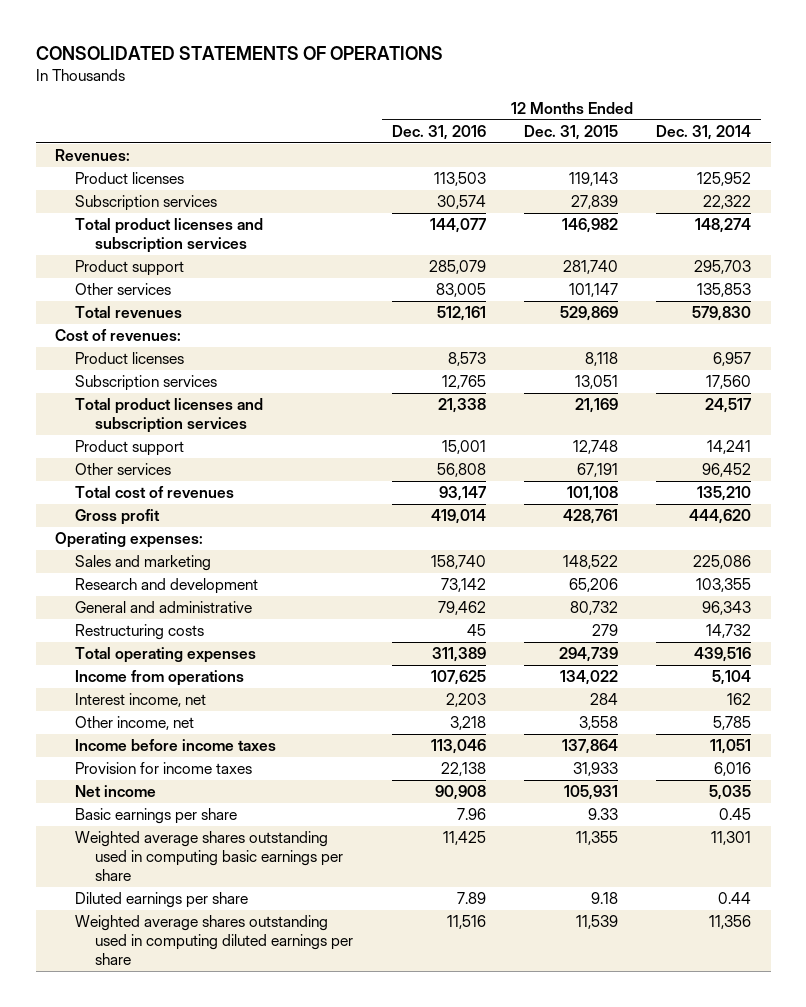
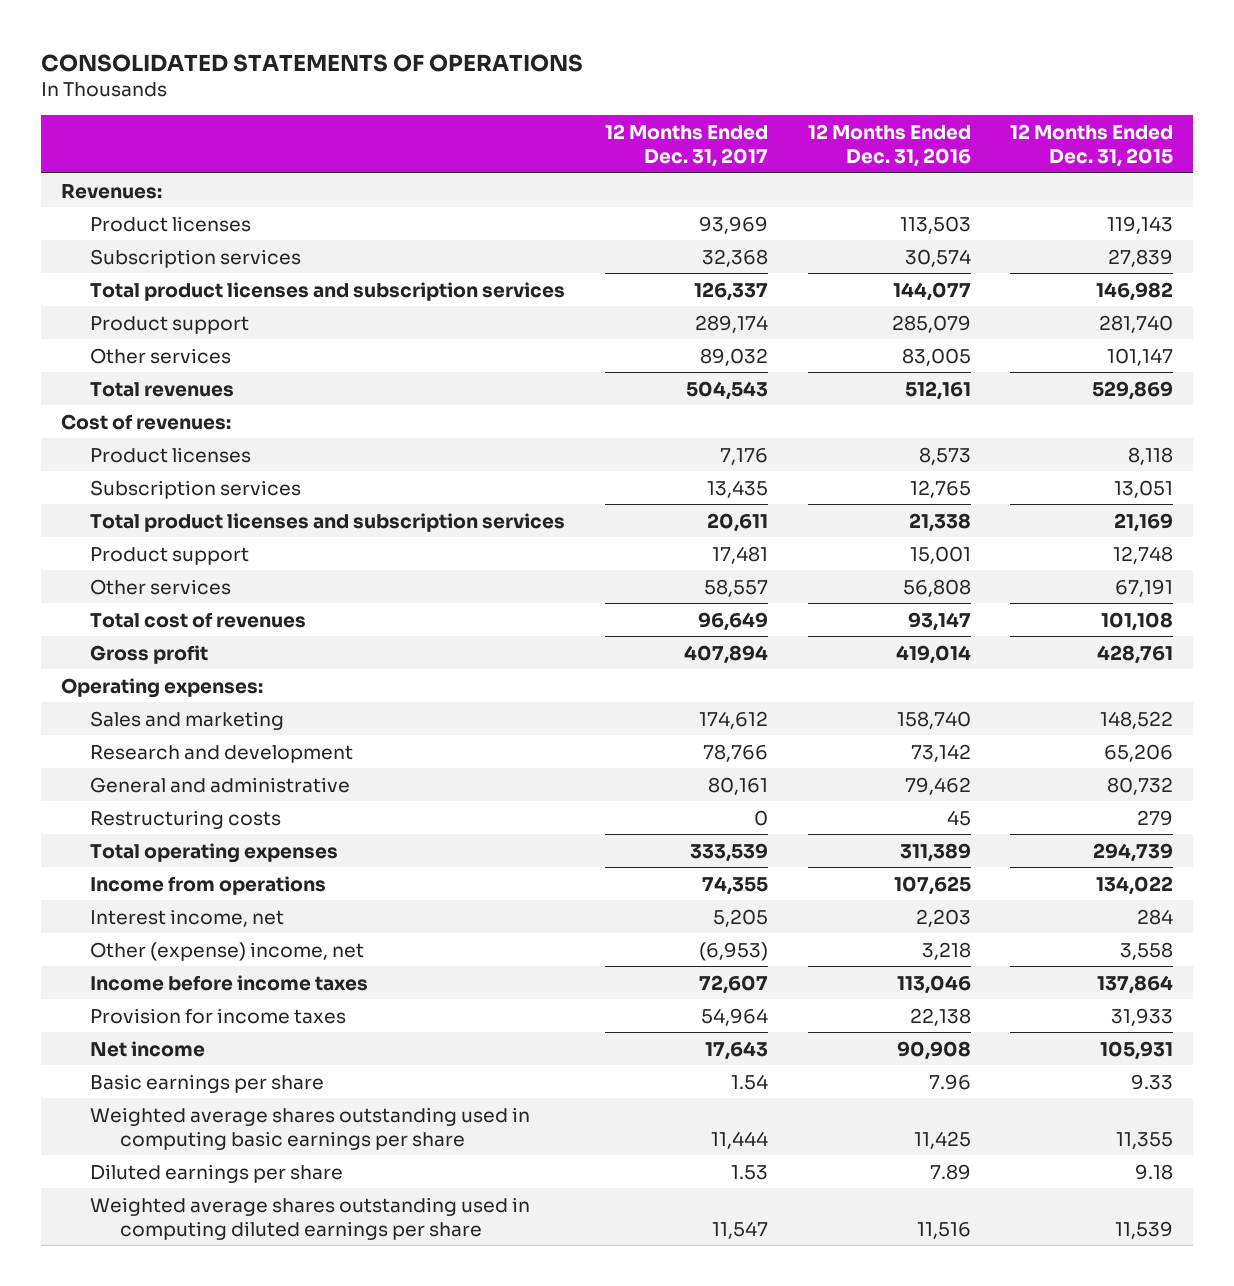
[656,124,752,140] Dec. 31, 2014 -> none
none -> [604,123,768,167] 12 Months Ended Dec. 31, 2017
[74,716,194,731] Other income, net -> [90,941,365,961] Other (expense) income, net

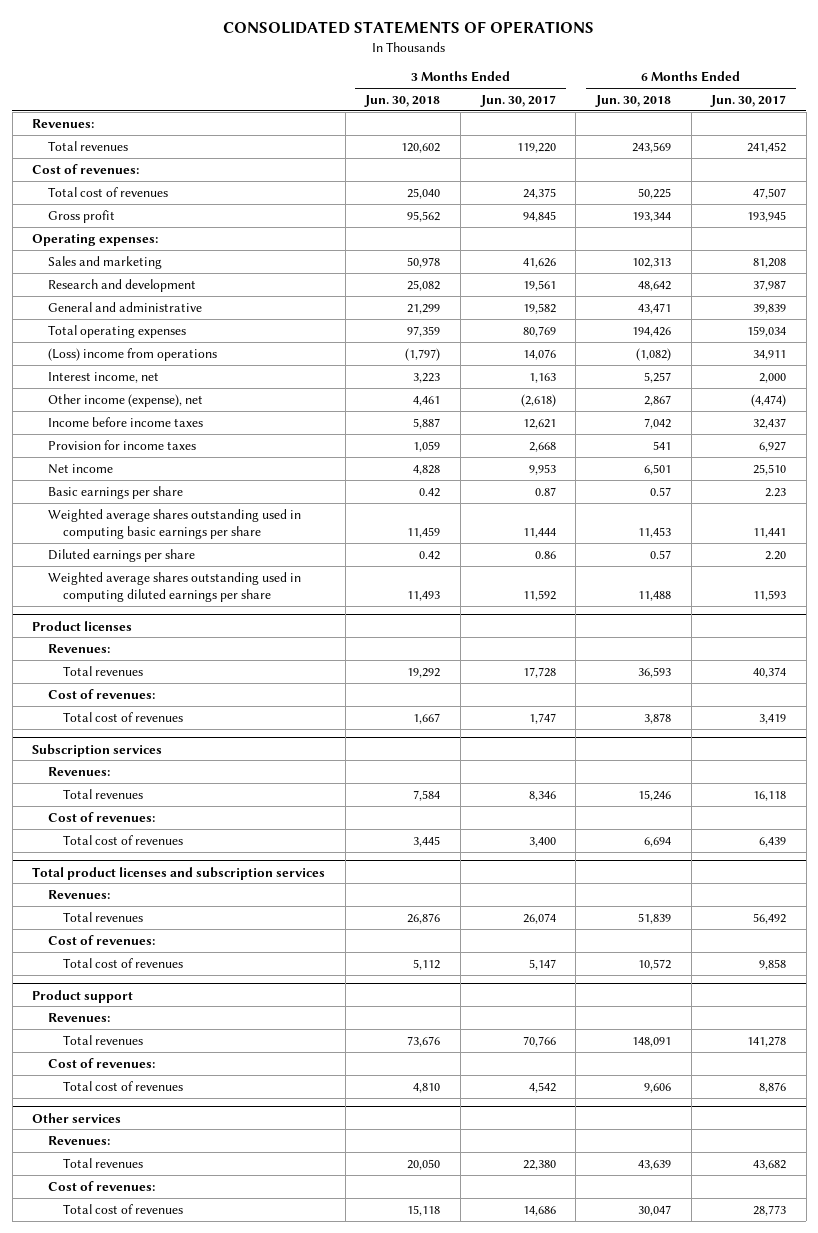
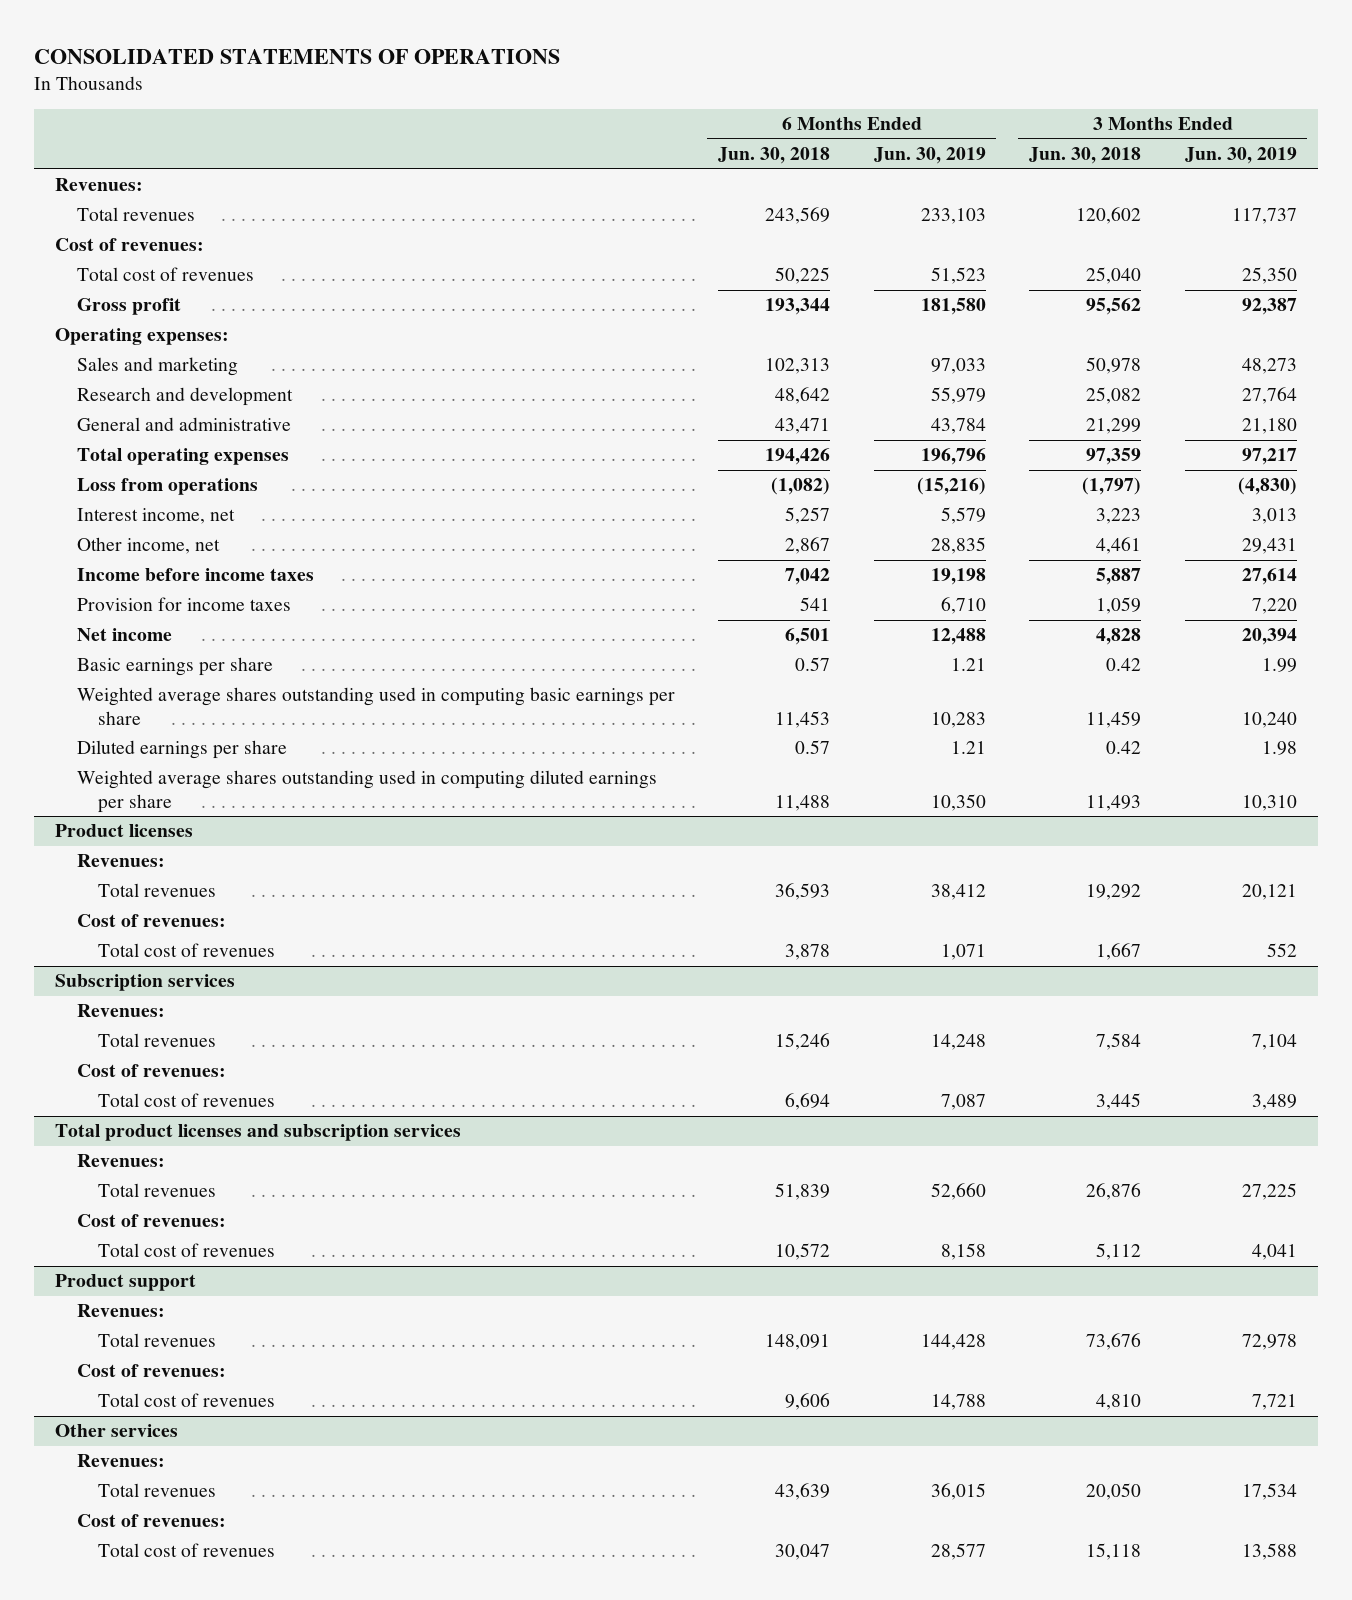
[479,95,556,108] Jun. 30, 2017 -> none
[710,95,787,108] Jun. 30, 2017 -> none
none -> [873,147,986,165] Jun. 30, 2019
none -> [1184,147,1297,165] Jun. 30, 2019
[47,347,217,361] (Loss) income from operations -> [76,478,258,496] Loss from operations
[47,393,203,407] Other income (expense), net -> [76,537,220,555] Other income, net

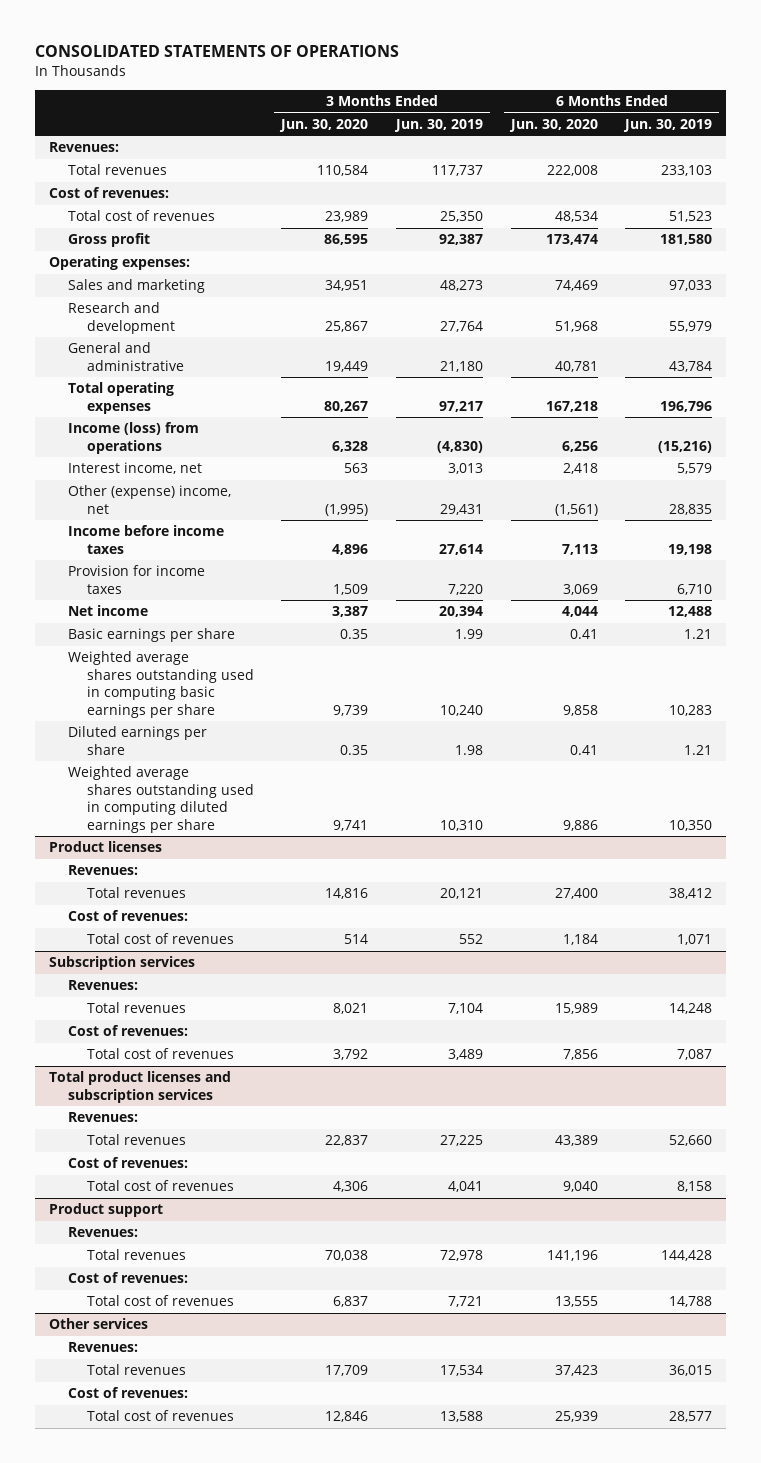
[718,147,831,165] Jun. 30, 2018 -> none
[1029,147,1142,165] Jun. 30, 2018 -> none
none -> [279,118,369,132] Jun. 30, 2020
none -> [508,118,598,132] Jun. 30, 2020
[76,478,258,496] Loss from operations -> [67,422,199,454] Income (loss) from operations
[76,537,220,555] Other income, net -> [67,485,231,514] Other (expense) income, net

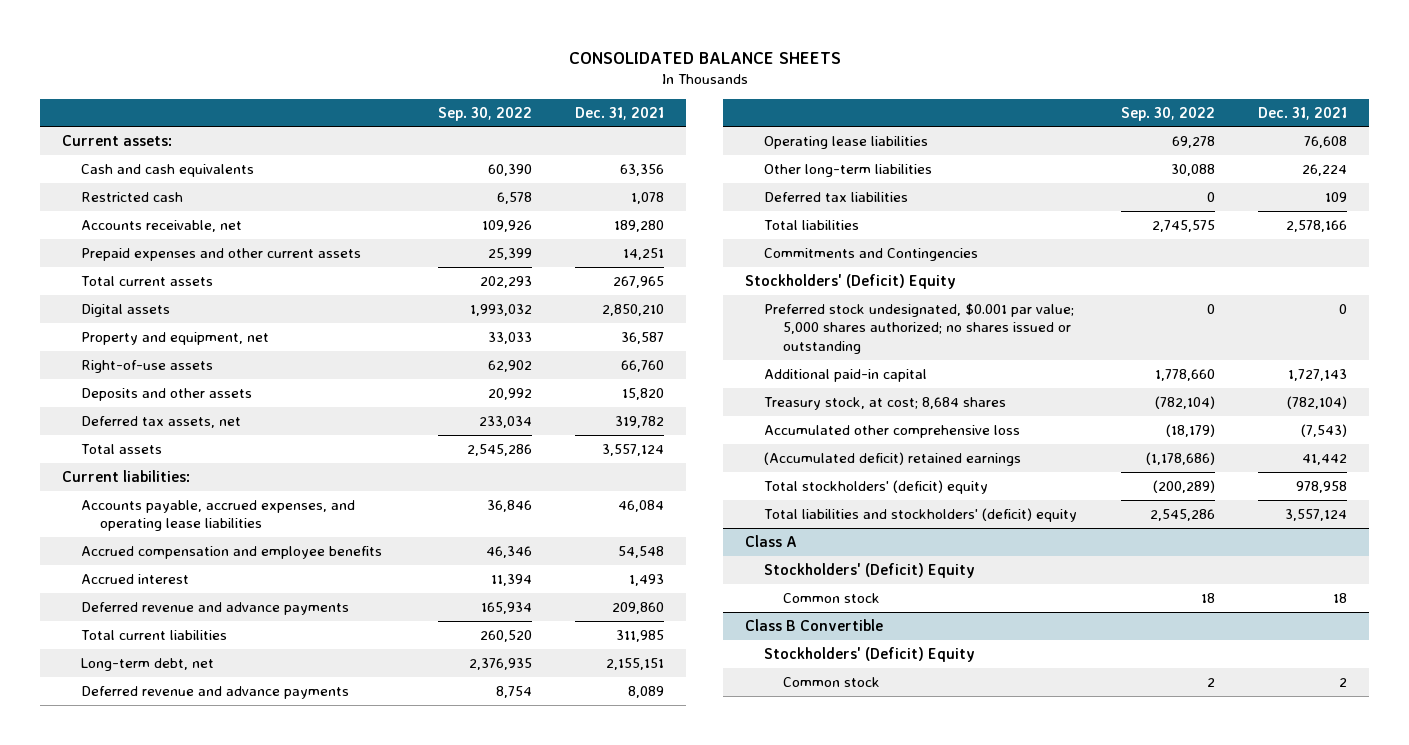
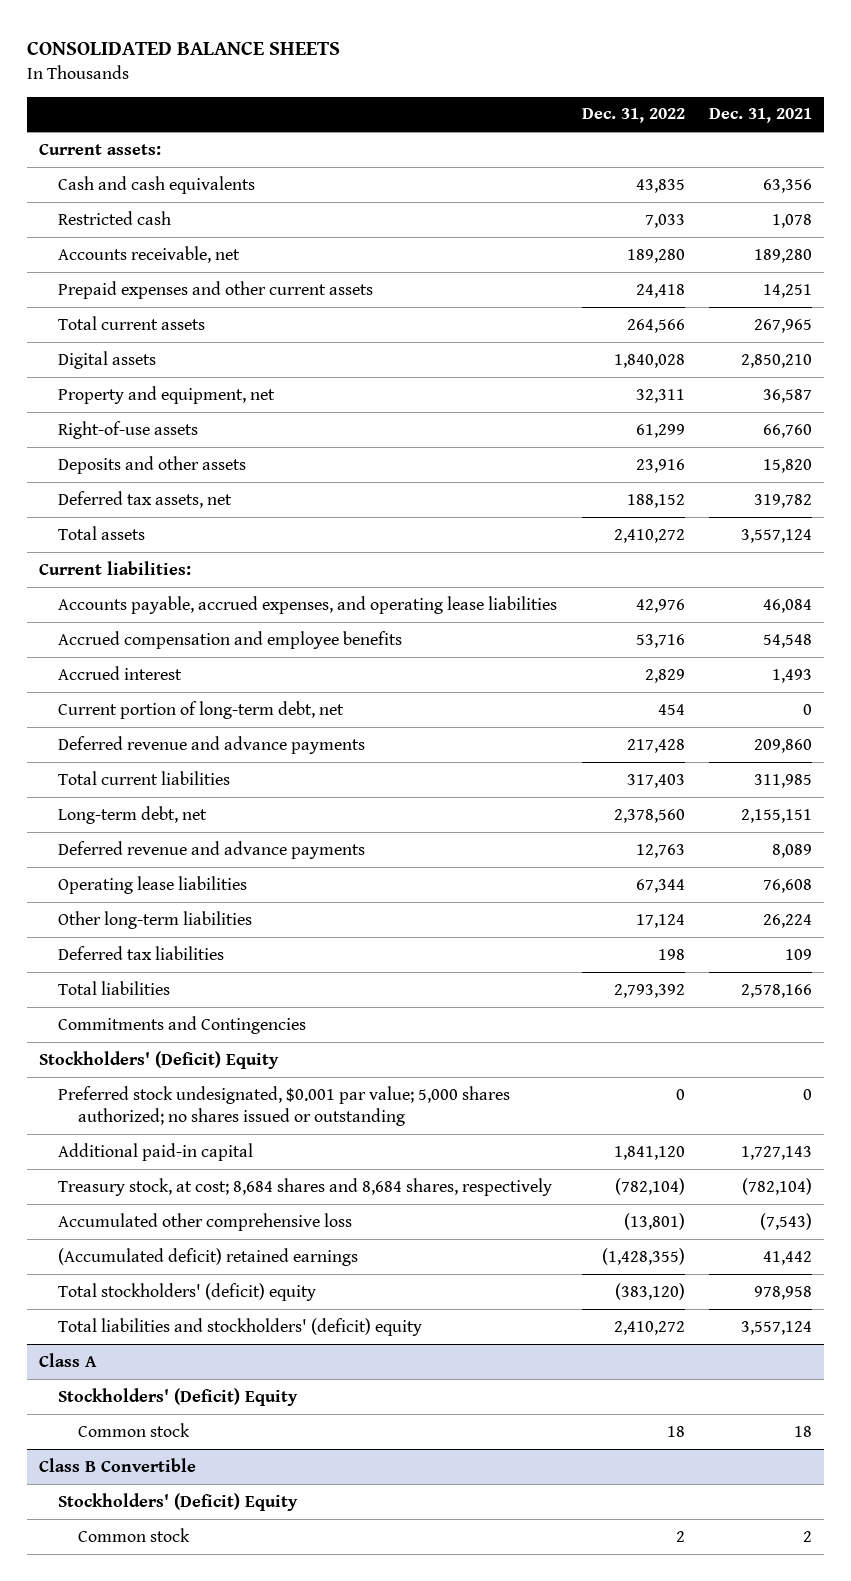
[437,106,532,121] Sep. 30, 2022 -> none
none -> [581,108,685,124] Dec. 31, 2022
none -> [58,700,345,719] Current portion of long-term debt, net
[764,396,1007,410] Treasury stock, at cost; 8,684 shares -> [58,1177,553,1196] Treasury stock, at cost; 8,684 shares and 8,684 shares, respectively

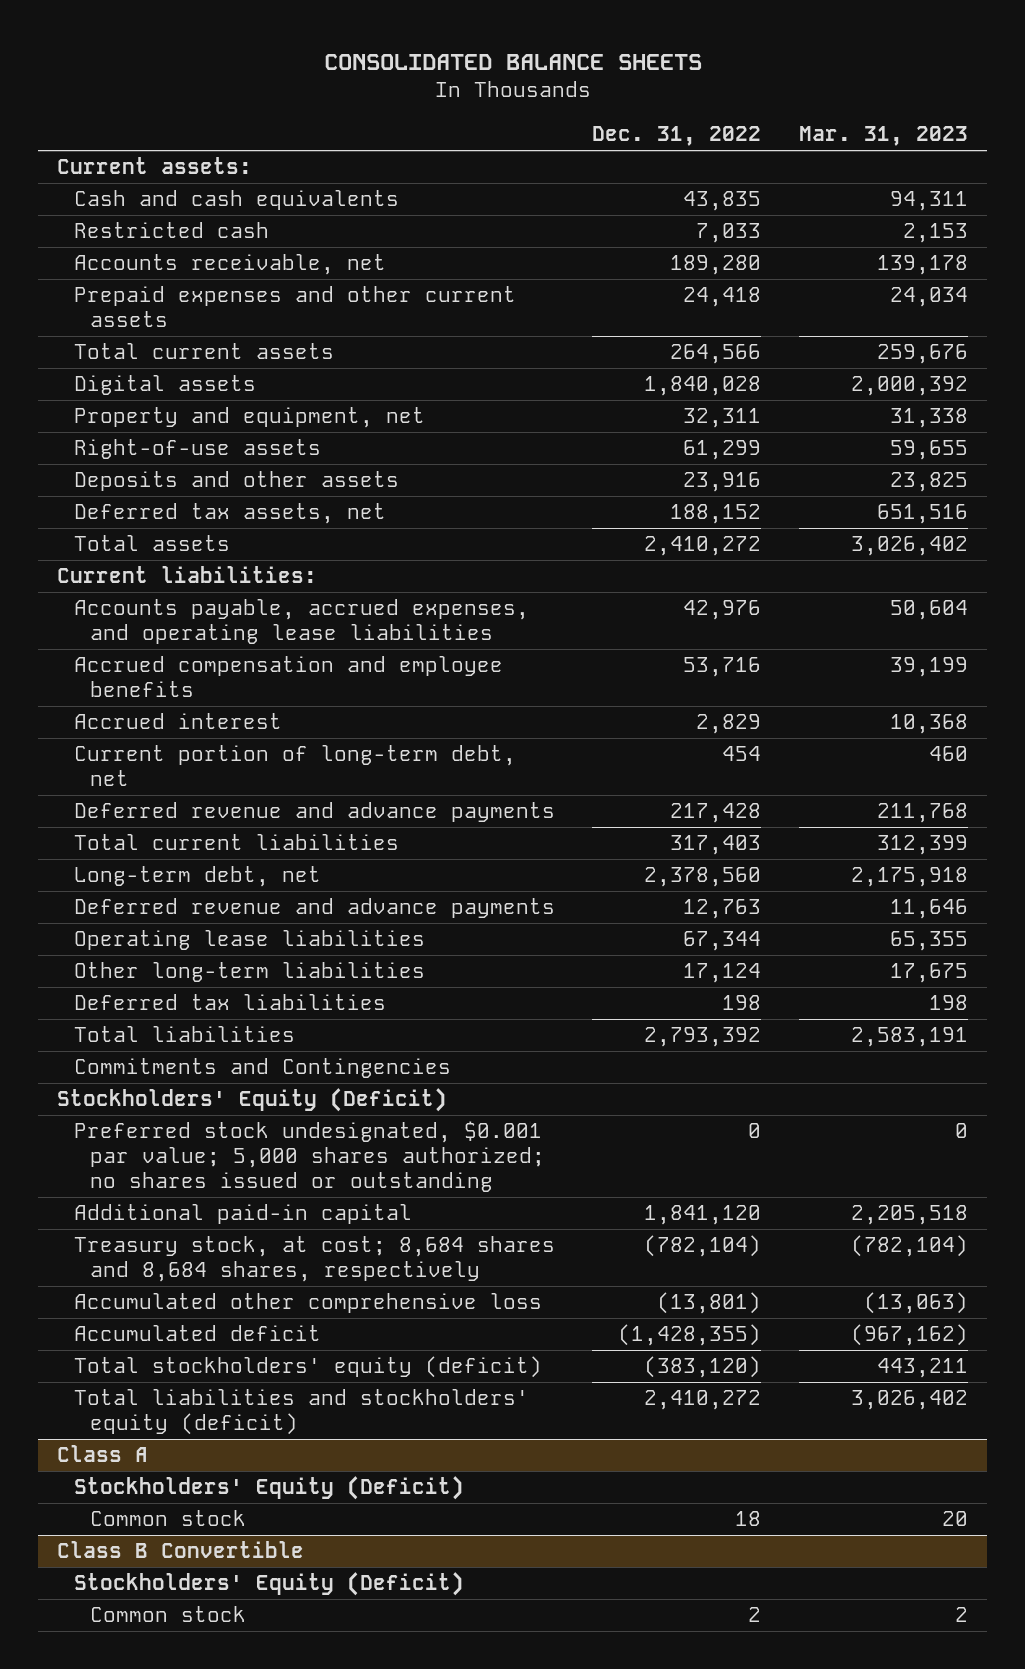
[708,108,812,124] Dec. 31, 2021 -> none
none -> [799,126,969,147] Mar. 31, 2023
[38,1050,279,1069] Stockholders' (Deficit) Equity -> [57,1088,448,1113] Stockholders' Equity (Deficit)
[58,1247,359,1266] (Accumulated deficit) retained earnings -> [73,1325,321,1342] Accumulated deficit
[58,1282,317,1301] Total stockholders' (deficit) equity -> [73,1356,542,1379] Total stockholders' equity (deficit)
[58,1317,423,1336] Total liabilities and stockholders' (deficit) equity -> [73,1389,529,1435] Total liabilities and stockholders' equity (deficit)
[58,1387,299,1406] Stockholders' (Deficit) Equity -> [73,1476,464,1501] Stockholders' Equity (Deficit)
[58,1492,299,1511] Stockholders' (Deficit) Equity -> [73,1572,464,1597] Stockholders' Equity (Deficit)

